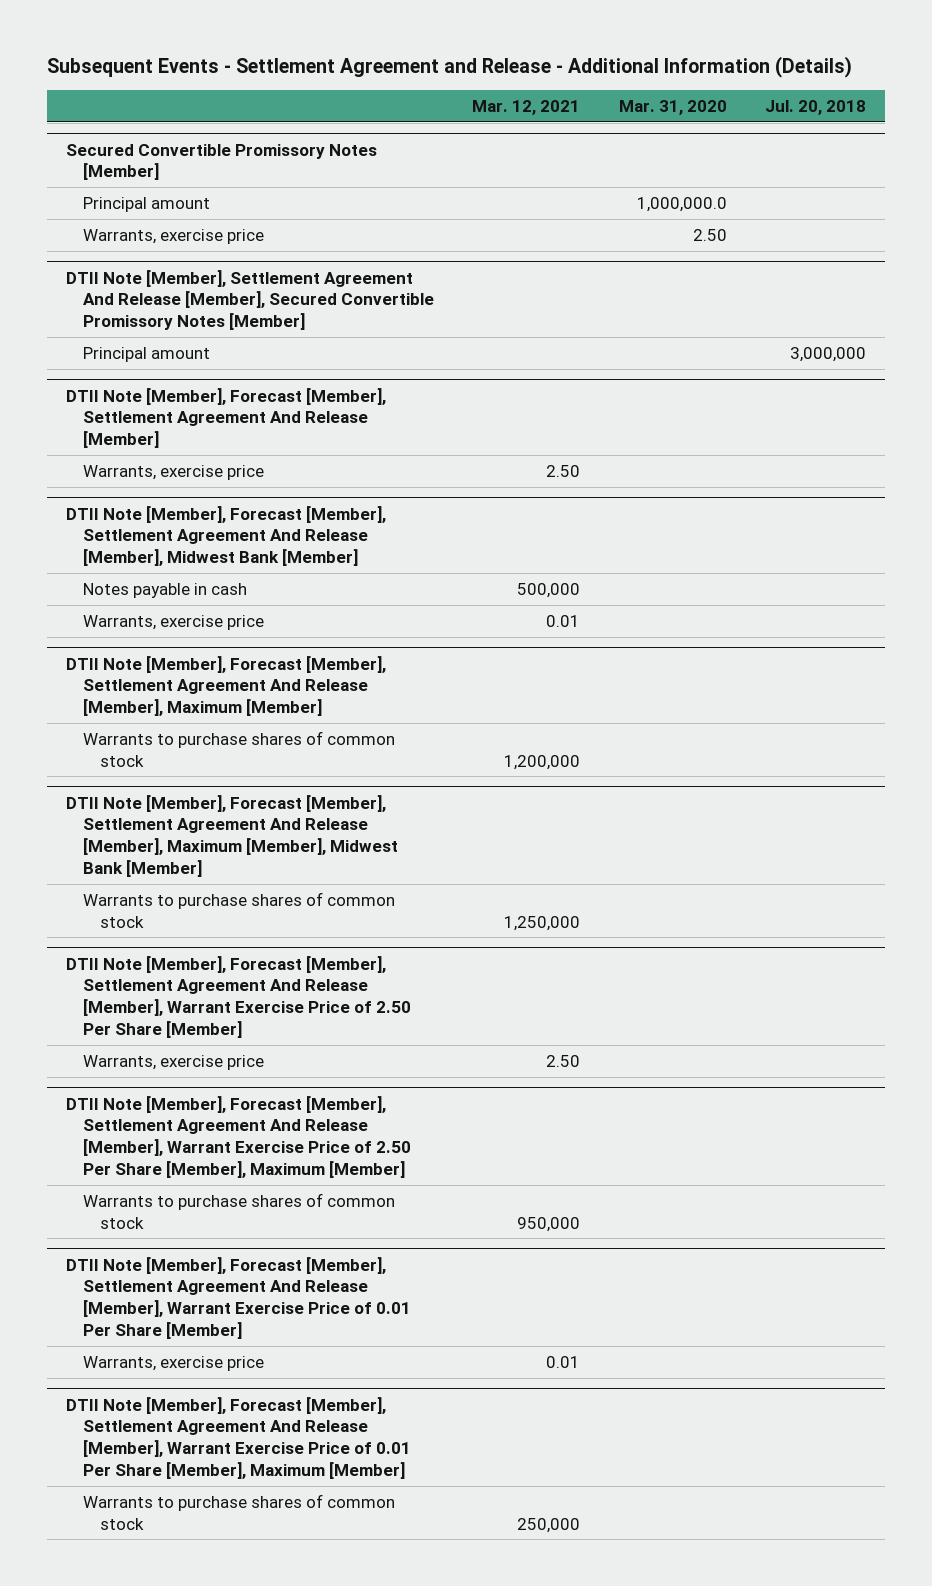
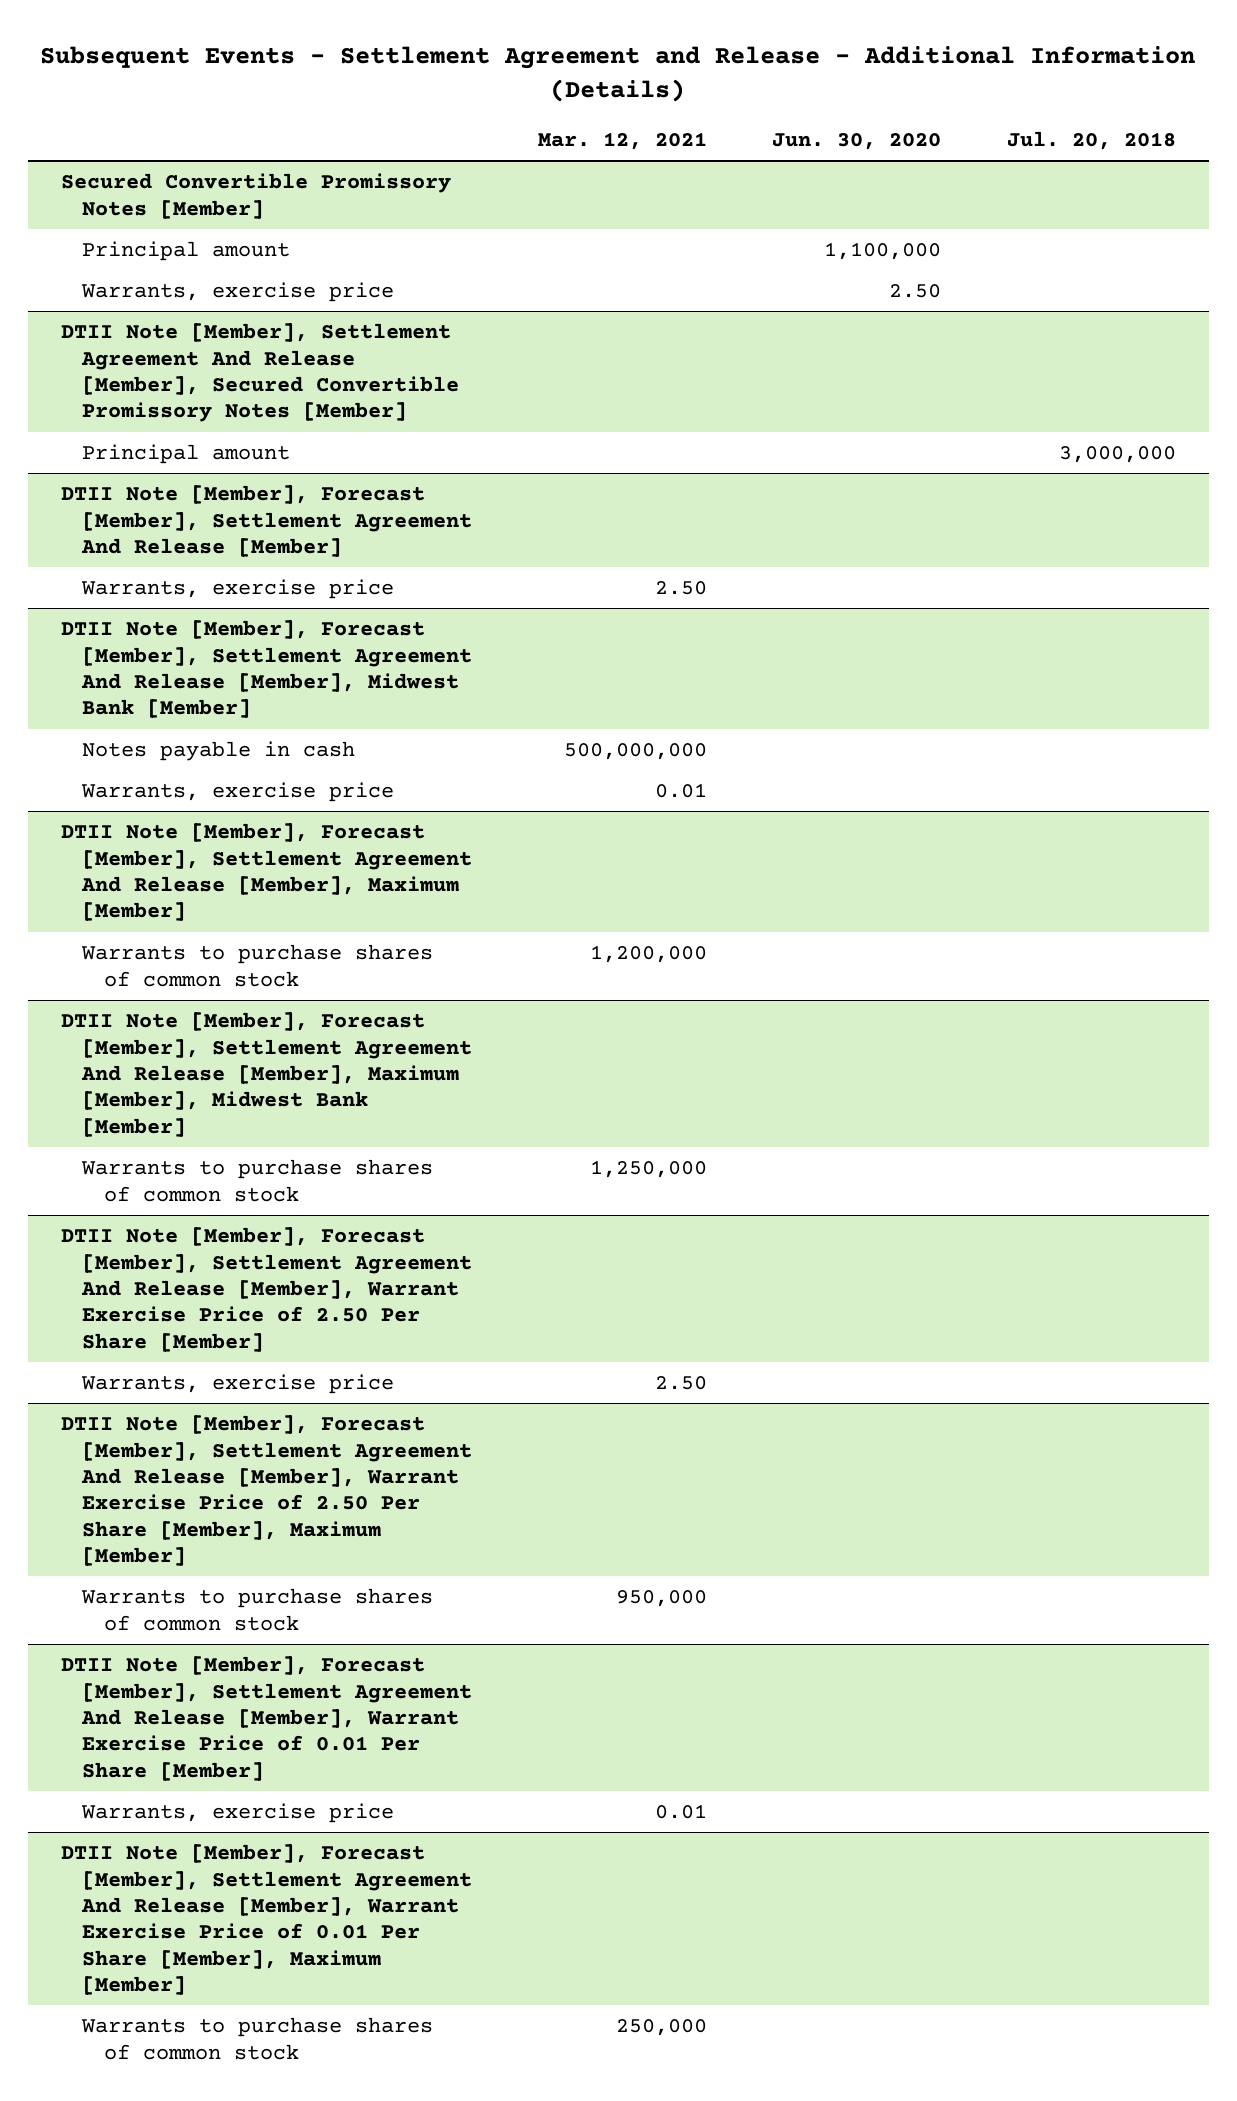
[618,100,727,116] Mar. 31, 2020 -> none
none -> [772,133,942,151] Jun. 30, 2020
[517,582,581,598] 500,000 -> [563,743,707,761] 500,000,000

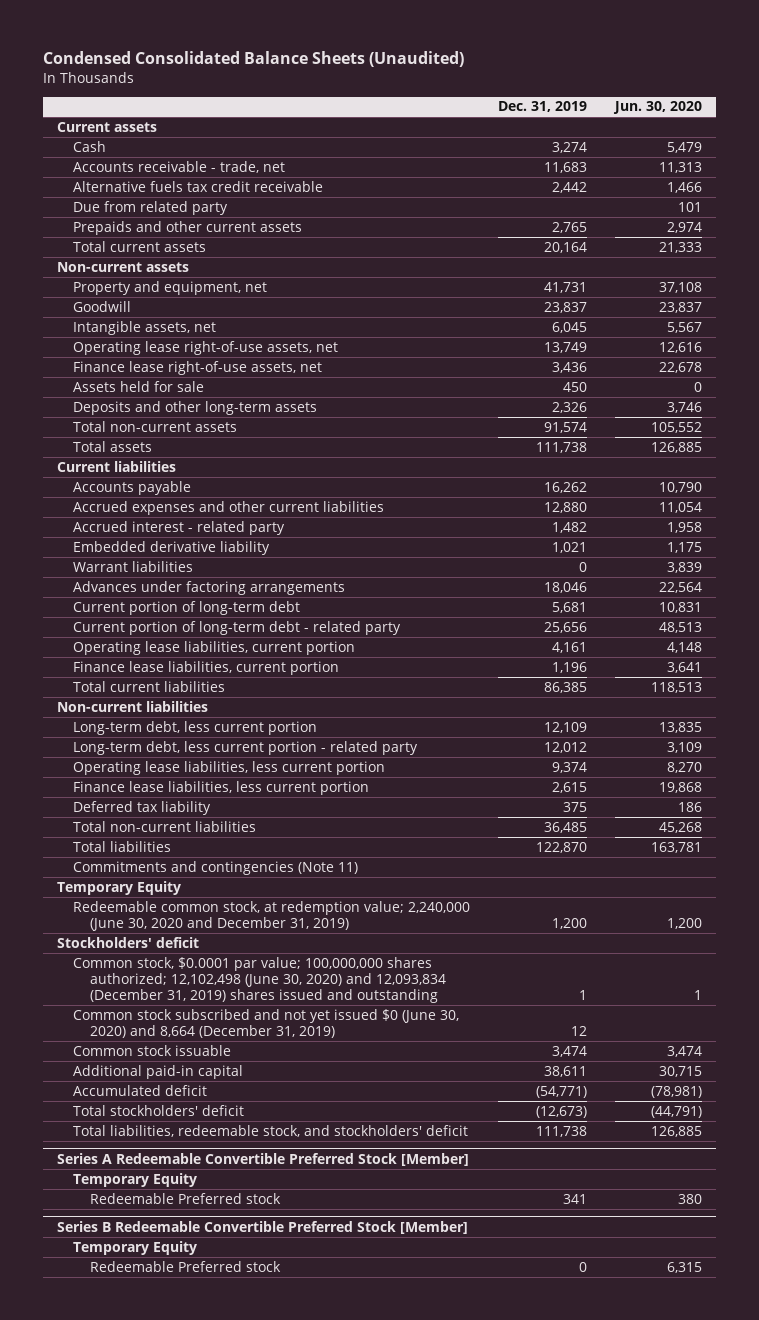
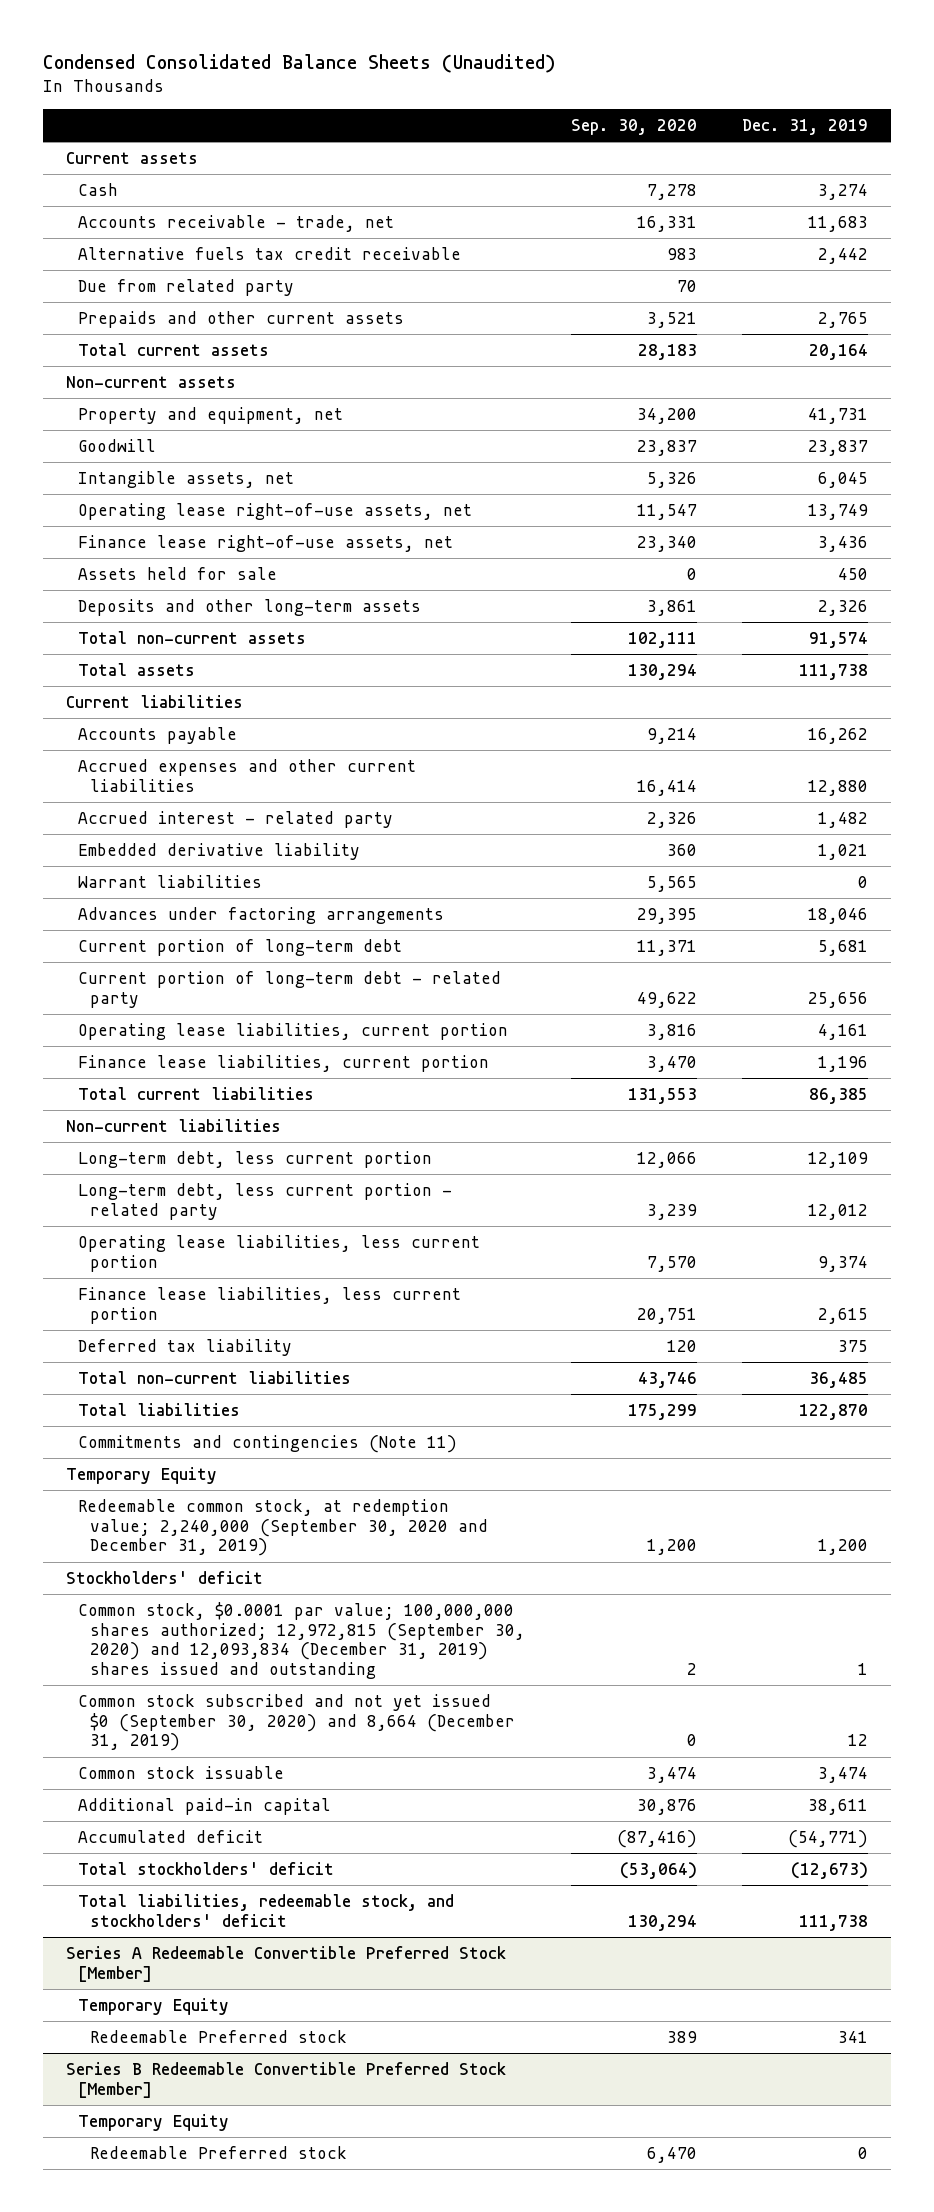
[613,101,703,115] Jun. 30, 2020 -> none
none -> [570,118,697,135] Sep. 30, 2020
[73,900,471,931] Redeemable common stock, at redemption value; 2,240,000 (June 30, 2020 and December 31, 2019) -> [77,1499,488,1557] Redeemable common stock, at redemption value; 2,240,000 (September 30, 2020 and December 31, 2019)
[73,956,447,1003] Common stock, $0.0001 par value; 100,000,000 shares authorized; 12,102,498 (June 30, 2020) and 12,093,834 (December 31, 2019) shares issued and outstanding -> [77,1602,525,1679] Common stock, $0.0001 par value; 100,000,000 shares authorized; 12,972,815 (September 30, 2020) and 12,093,834 (December 31, 2019) shares issued and outstanding
[73,1008,460,1038] Common stock subscribed and not yet issued $0 (June 30, 2020) and 8,664 (December 31, 2019) -> [77,1694,515,1752] Common stock subscribed and not yet issued $0 (September 30, 2020) and 8,664 (December 31, 2019)

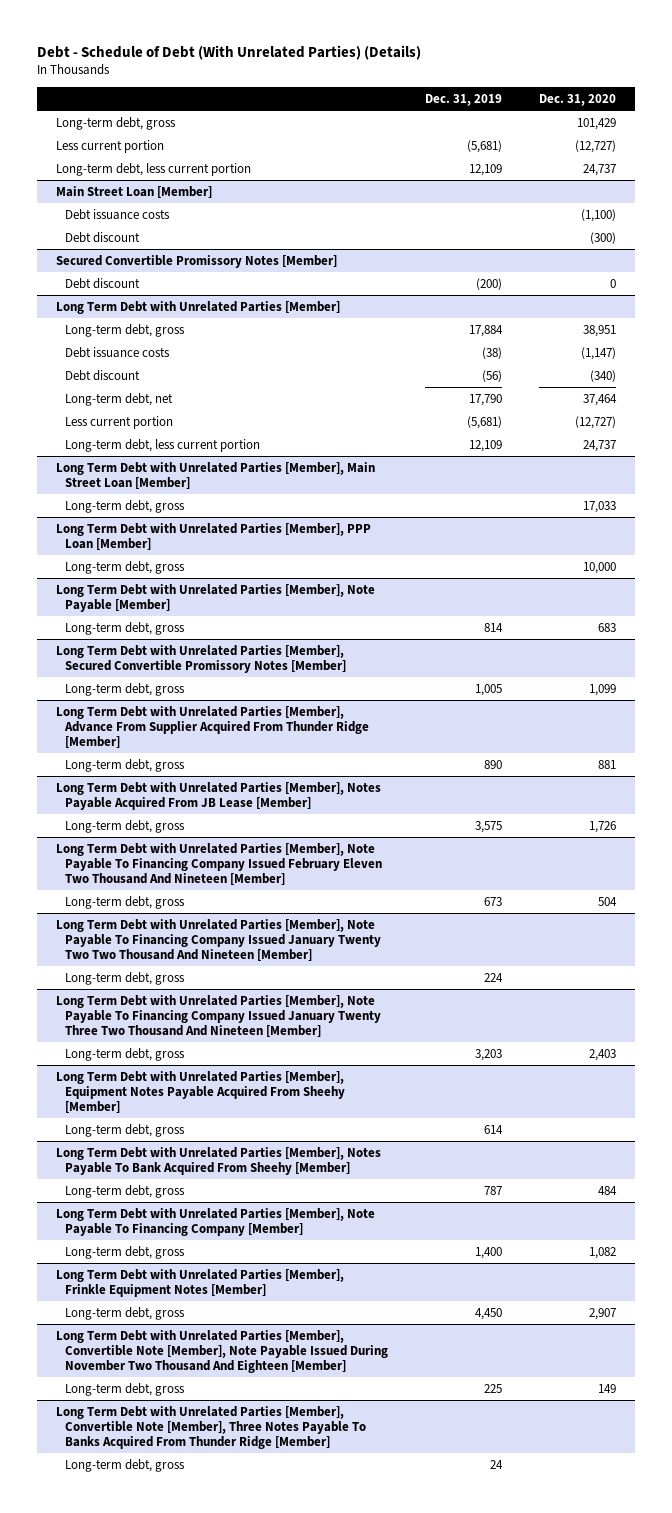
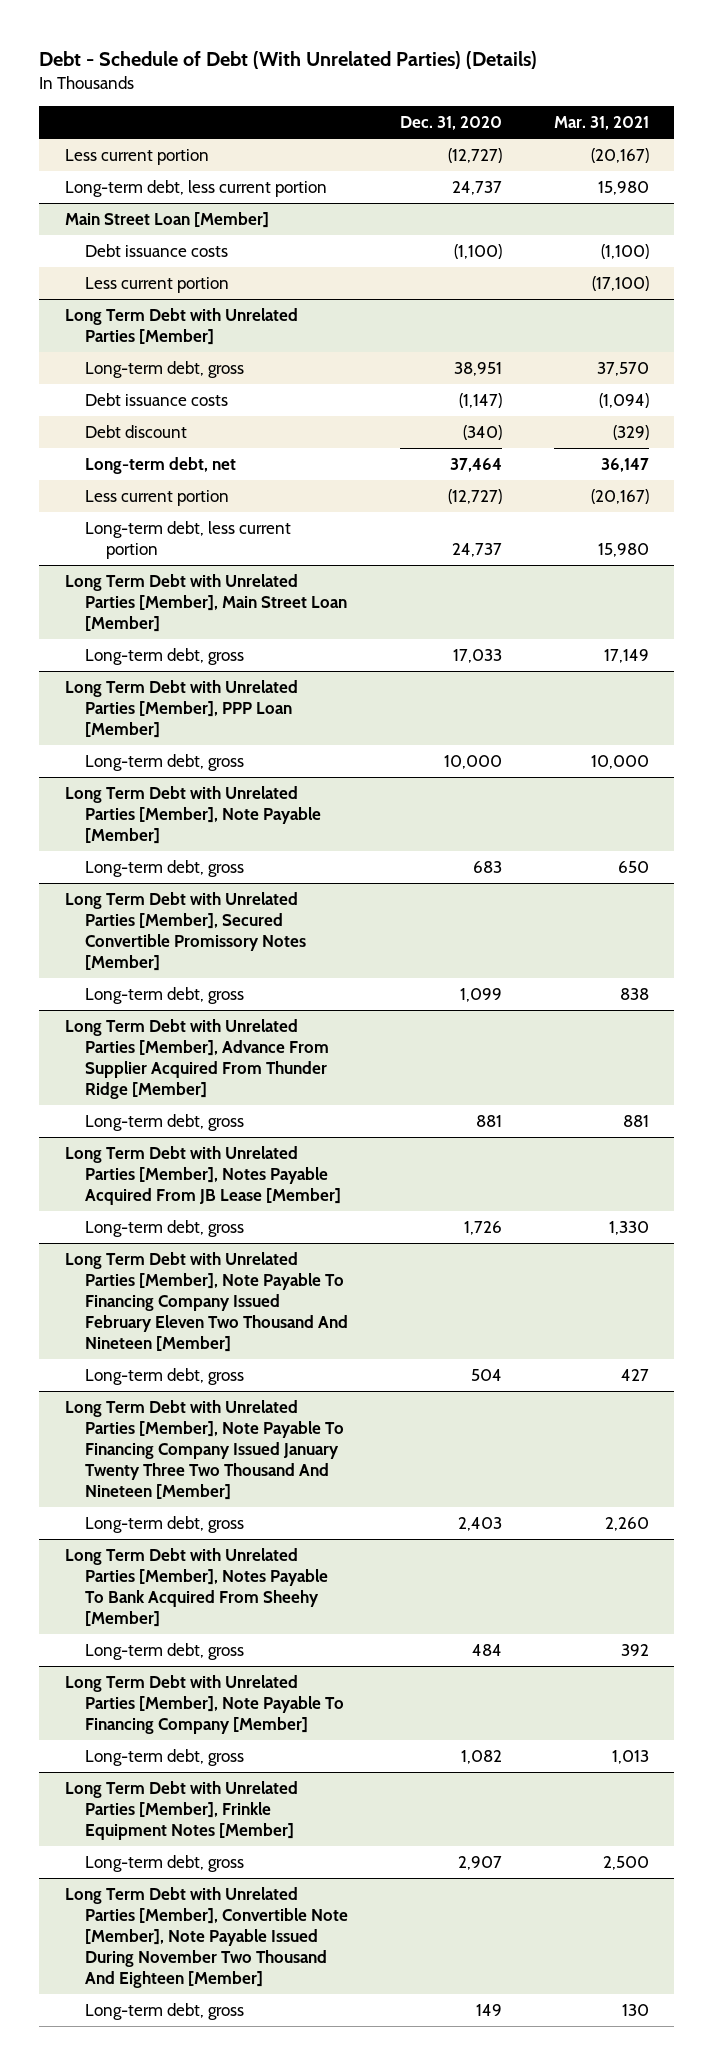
[424,93,502,106] Dec. 31, 2019 -> none
none -> [553,116,649,131] Mar. 31, 2021
[55,116,176,130] Long-term debt, gross -> none
[64,231,140,243] Debt discount -> none
[55,254,337,268] Secured Convertible Promissory Notes [Member] -> none
[64,277,140,289] Debt discount -> none
none -> [85,277,230,294] Less current portion
[55,918,381,962] Long Term Debt with Unrelated Parties [Member], Note Payable To Financing Company Issued January Twenty Two Two Thousand And Nineteen [Member] -> none
[64,971,185,985] Long-term debt, gross -> none
[55,1070,345,1114] Long Term Debt with Unrelated Parties [Member], Equipment Notes Payable Acquired From Sheehy [Member] -> none
[64,1123,185,1137] Long-term debt, gross -> none
[55,1405,366,1450] Long Term Debt with Unrelated Parties [Member], Convertible Note [Member], Three Notes Payable To Banks Acquired From Thunder Ridge [Member] -> none
[64,1458,185,1472] Long-term debt, gross -> none

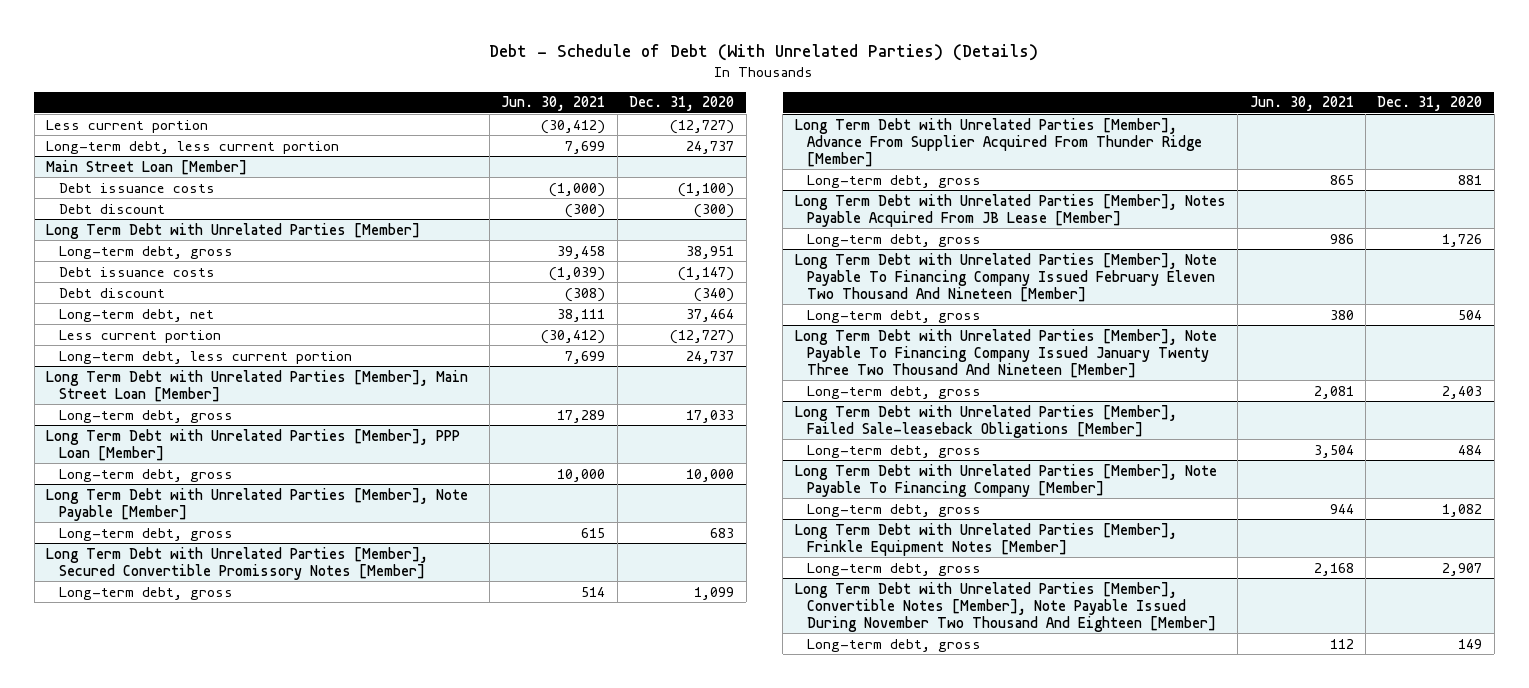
[553,116,649,131] Mar. 31, 2021 -> none
none -> [501,96,606,112] Jun. 30, 2021
[85,277,230,294] Less current portion -> none
none -> [58,203,165,214] Debt discount
[64,1548,329,1628] Long Term Debt with Unrelated Parties [Member], Notes Payable To Bank Acquired From Sheehy [Member] -> none
none -> [794,404,1177,438] Long Term Debt with Unrelated Parties [Member], Failed Sale-leaseback Obligations [Member]
[64,1887,349,1989] Long Term Debt with Unrelated Parties [Member], Convertible Note [Member], Note Payable Issued During November Two Thousand And Eighteen [Member] -> [794,581,1216,632] Long Term Debt with Unrelated Parties [Member], Convertible Notes [Member], Note Payable Issued During November Two Thousand And Eighteen [Member]

